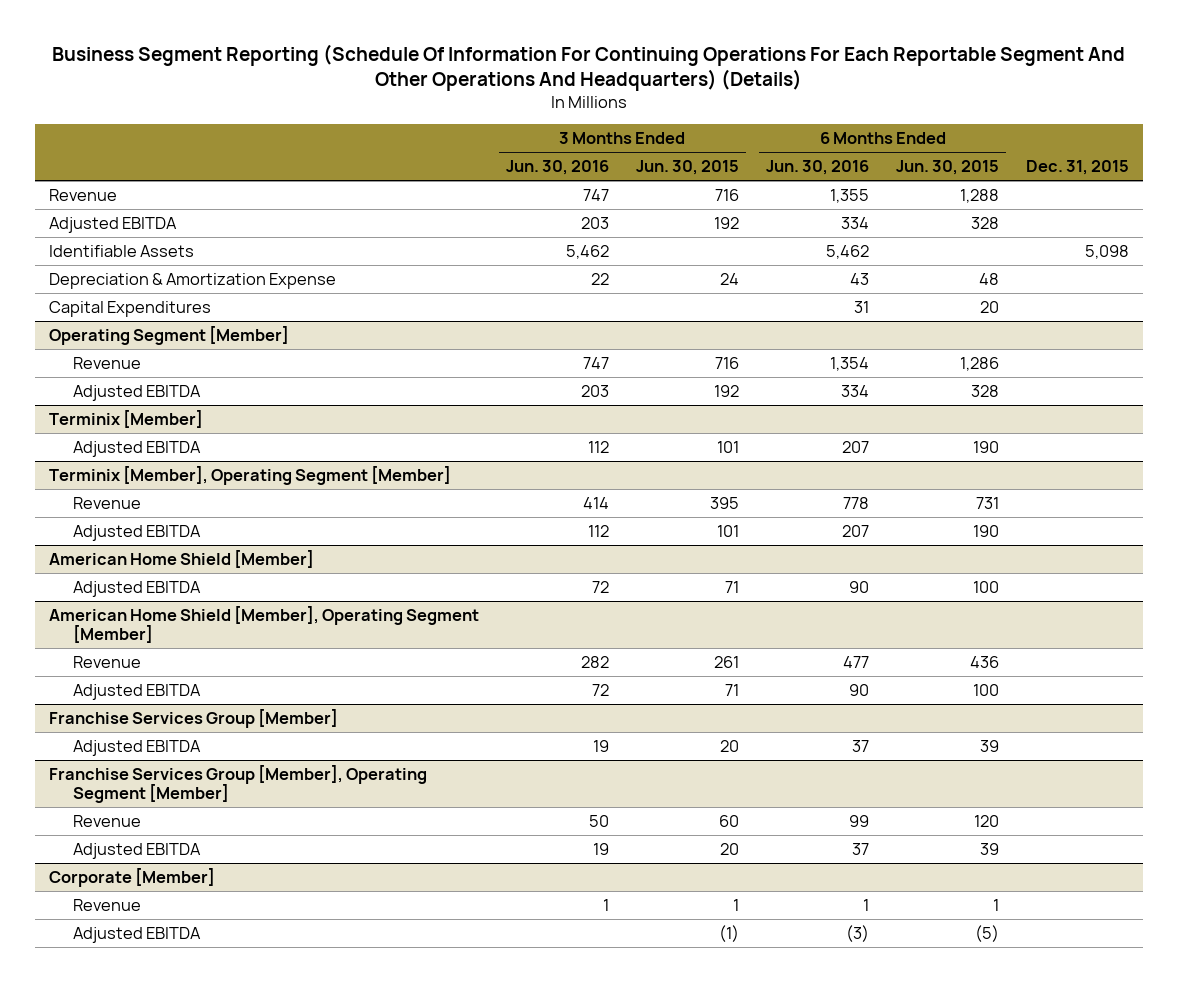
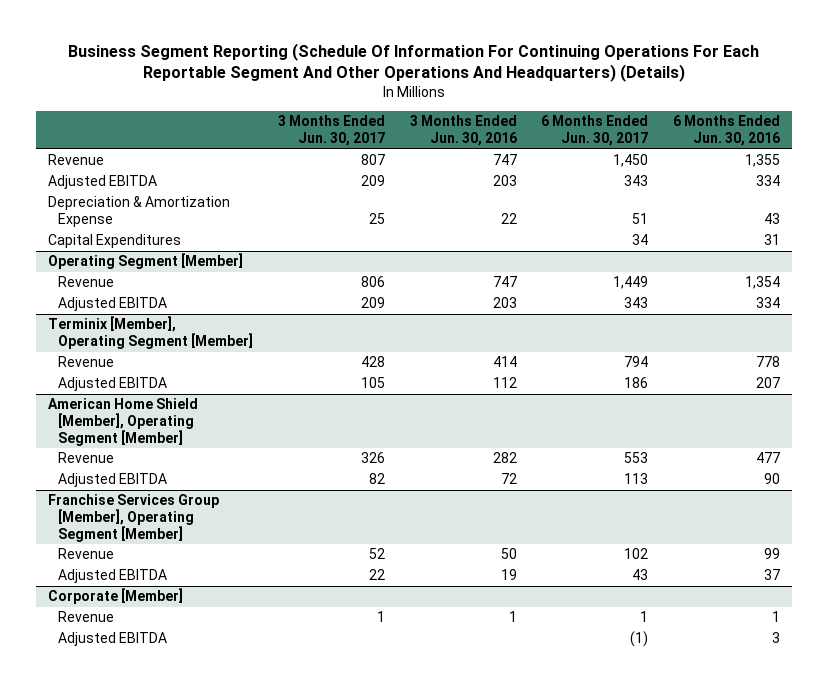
[635,160,739,176] Jun. 30, 2015 -> none
[896,160,1000,176] Jun. 30, 2015 -> none
[1026,160,1130,176] Dec. 31, 2015 -> none
none -> [277,115,385,146] 3 Months Ended Jun. 30, 2017
none -> [541,115,649,146] 6 Months Ended Jun. 30, 2017
[48,245,194,258] Identifiable Assets -> none
[48,410,203,429] Terminix [Member] -> none
[72,441,201,458] Adjusted EBITDA -> none
[48,550,314,569] American Home Shield [Member] -> none
[72,581,201,598] Adjusted EBITDA -> none
[48,709,338,729] Franchise Services Group [Member] -> none
[72,740,201,757] Adjusted EBITDA -> none
[846,925,870,943] (3) -> [772,632,781,644] 3

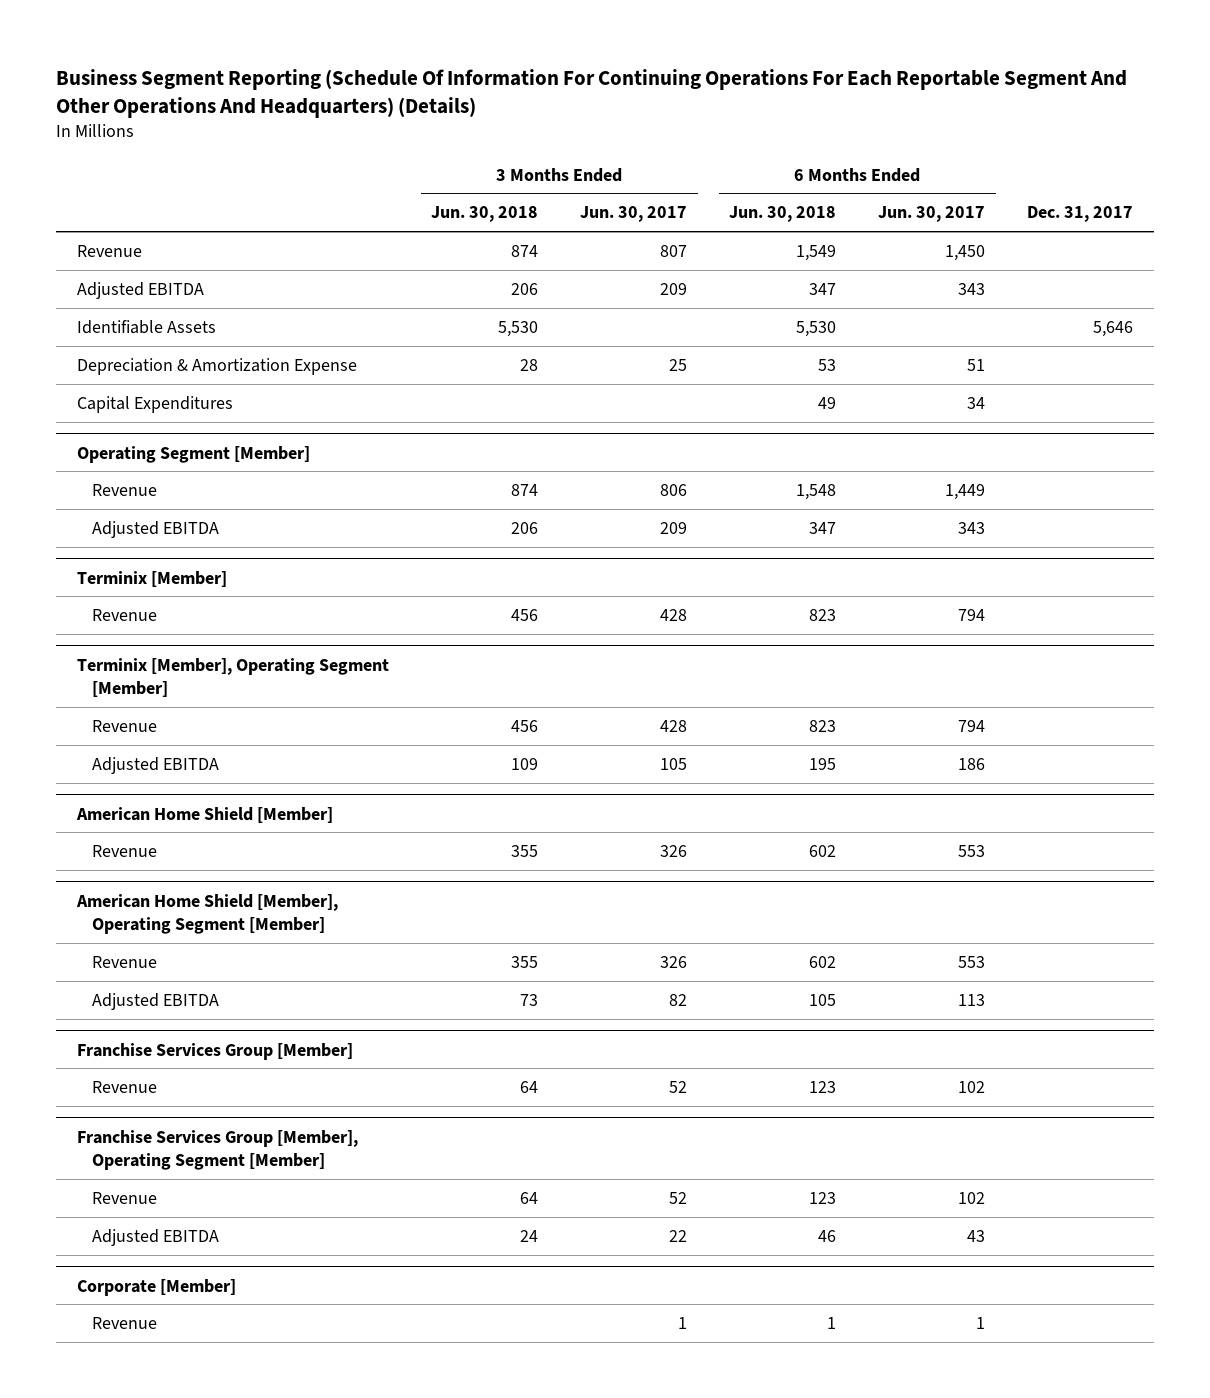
[409,115,517,146] 3 Months Ended Jun. 30, 2016 -> none
[673,115,781,146] 6 Months Ended Jun. 30, 2016 -> none
none -> [431,206,539,223] Jun. 30, 2018
none -> [729,206,837,223] Jun. 30, 2018
none -> [1027,206,1134,223] Dec. 31, 2017
none -> [77,319,217,334] Identifiable Assets
none -> [77,570,228,587] Terminix [Member]
none -> [91,608,157,621] Revenue
none -> [76,806,334,823] American Home Shield [Member]
none -> [91,844,157,857] Revenue
none -> [77,1042,354,1060] Franchise Services Group [Member]
none -> [91,1080,157,1093] Revenue
[58,632,168,647] Adjusted EBITDA -> none

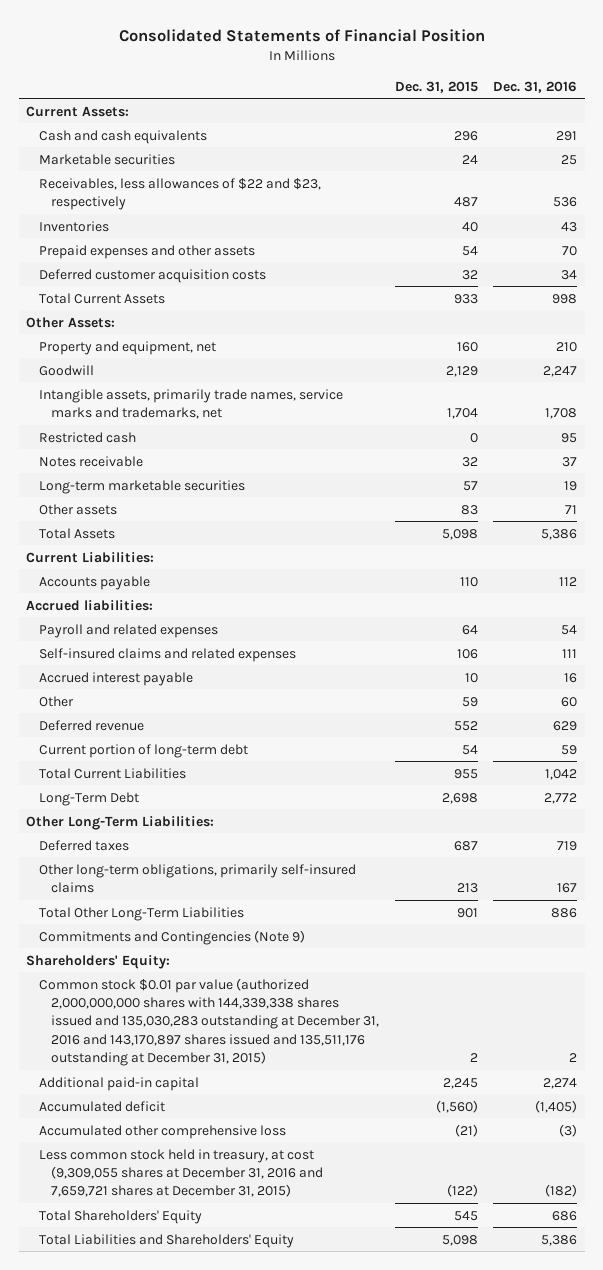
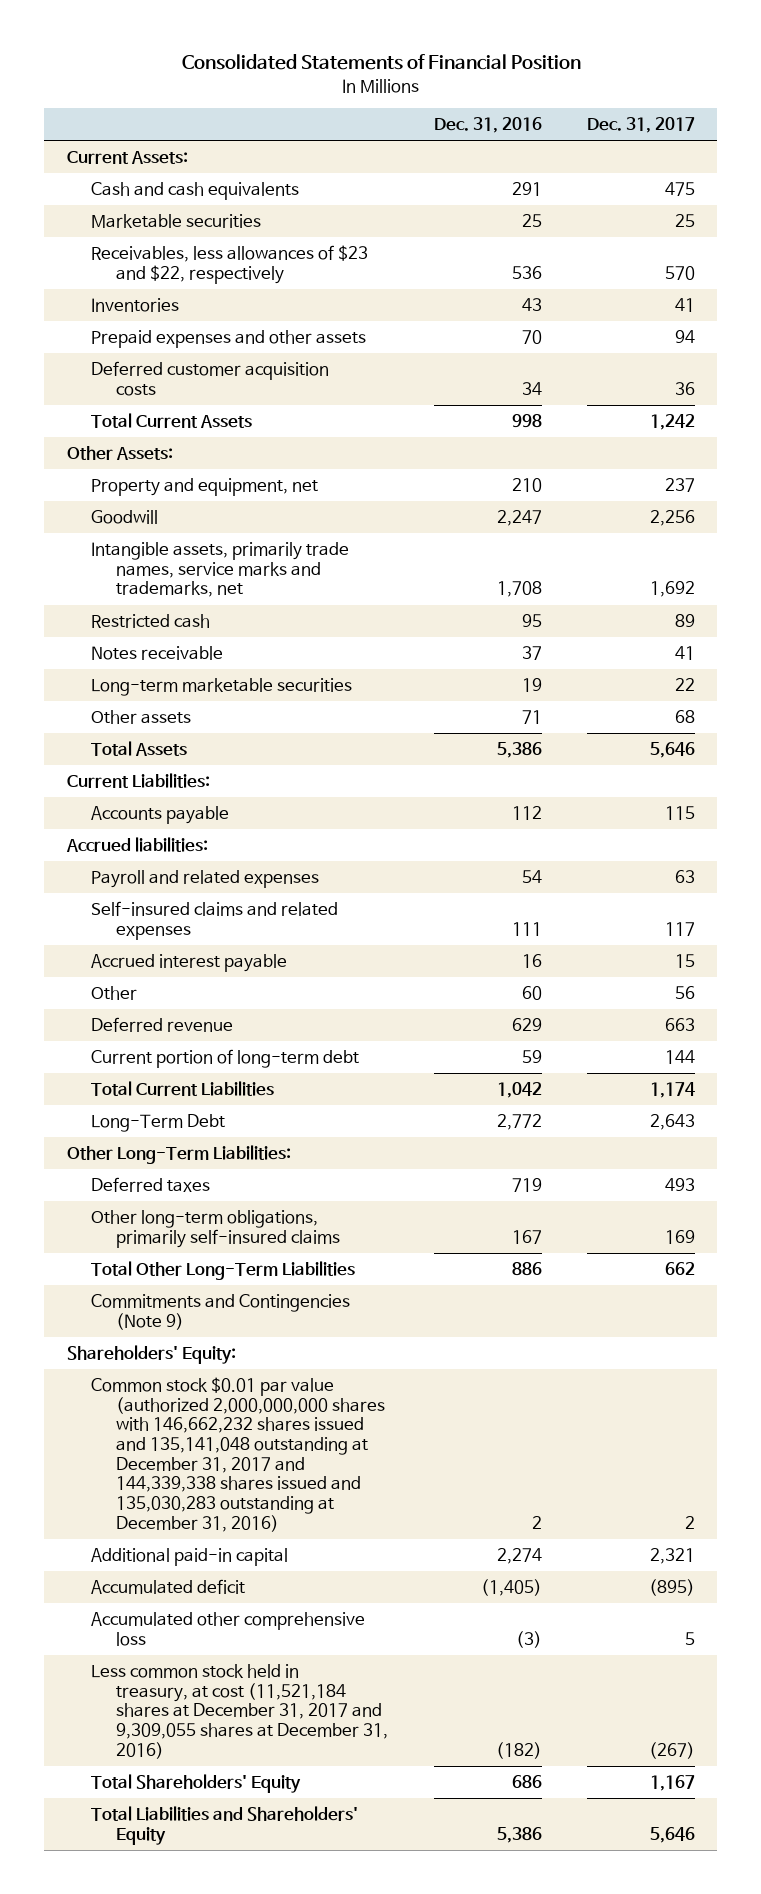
[394,80,478,93] Dec. 31, 2015 -> none
none -> [586,117,695,134] Dec. 31, 2017
[38,177,321,211] Receivables, less allowances of $22 and $23, respectively -> [91,245,369,284] Receivables, less allowances of $23 and $22, respectively
[38,977,380,1067] Common stock $0.01 par value (authorized 2,000,000,000 shares with 144,339,338 shares issued and 135,030,283 outstanding at December 31, 2016 and 143,170,897 shares issued and 135,511,176 outstanding at December 31, 2015) -> [91,1377,386,1532] Common stock $0.01 par value (authorized 2,000,000,000 shares with 146,662,232 shares issued and 135,141,048 outstanding at December 31, 2017 and 144,339,338 shares issued and 135,030,283 outstanding at December 31, 2016)
[38,1148,324,1198] Less common stock held in treasury, at cost (9,309,055 shares at December 31, 2016 and 7,659,721 shares at December 31, 2015) -> [91,1664,389,1759] Less common stock held in treasury, at cost (11,521,184 shares at December 31, 2017 and 9,309,055 shares at December 31, 2016)

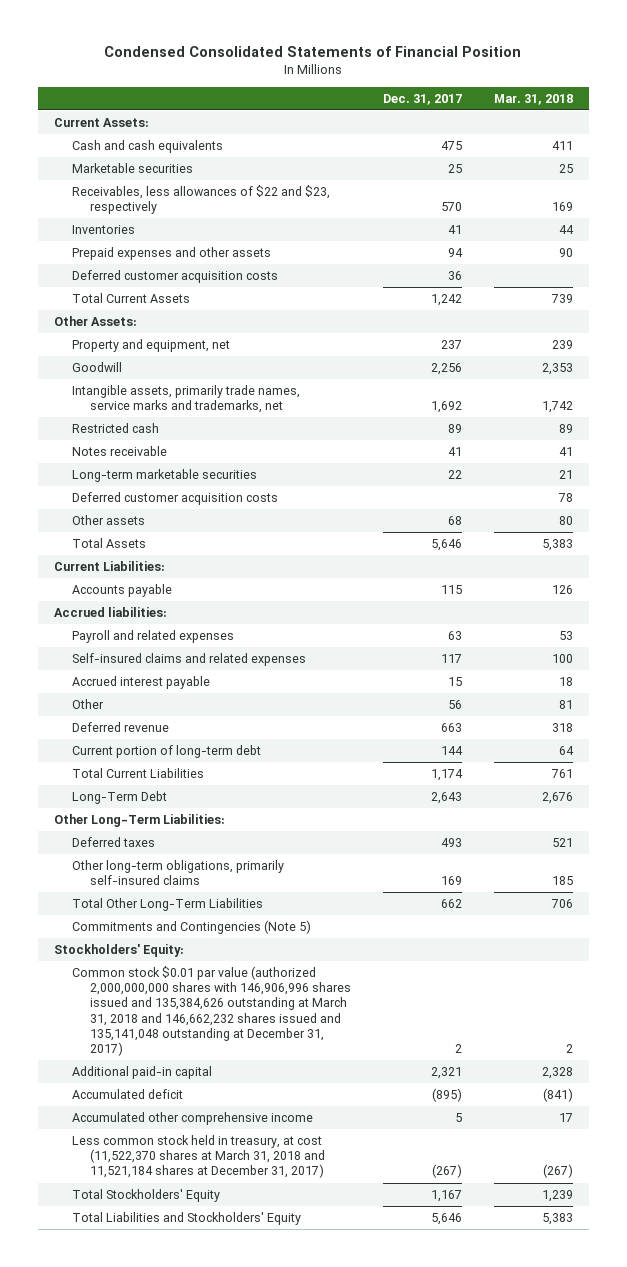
[181,54,581,71] Consolidated Statements of Financial Position -> [104,46,522,58] Condensed Consolidated Statements of Financial Position
[433,117,542,134] Dec. 31, 2016 -> none
none -> [493,93,573,105] Mar. 31, 2018
[91,245,369,284] Receivables, less allowances of $23 and $22, respectively -> [71,185,330,215] Receivables, less allowances of $22 and $23, respectively
none -> [71,492,278,506] Deferred customer acquisition costs
[91,1294,351,1330] Commitments and Contingencies (Note 9) -> [71,920,311,935] Commitments and Contingencies (Note 5)
[66,1345,236,1365] Shareholders' Equity: -> [53,944,184,958] Stockholders' Equity:
[91,1377,386,1532] Common stock $0.01 par value (authorized 2,000,000,000 shares with 146,662,232 shares issued and 135,141,048 outstanding at December 31, 2017 and 144,339,338 shares issued and 135,030,283 outstanding at December 31, 2016) -> [71,966,352,1057] Common stock $0.01 par value (authorized 2,000,000,000 shares with 146,906,996 shares issued and 135,384,626 outstanding at March 31, 2018 and 146,662,232 shares issued and 135,141,048 outstanding at December 31, 2017)
[91,1612,366,1646] Accumulated other comprehensive loss -> [71,1112,313,1126] Accumulated other comprehensive income
[91,1664,389,1759] Less common stock held in treasury, at cost (11,521,184 shares at December 31, 2017 and 9,309,055 shares at December 31, 2016) -> [71,1135,326,1179] Less common stock held in treasury, at cost (11,522,370 shares at March 31, 2018 and 11,521,184 shares at December 31, 2017)
[91,1774,302,1794] Total Shareholders' Equity -> [71,1189,220,1203] Total Stockholders' Equity
[91,1806,359,1845] Total Liabilities and Shareholders' Equity -> [71,1212,301,1226] Total Liabilities and Stockholders' Equity

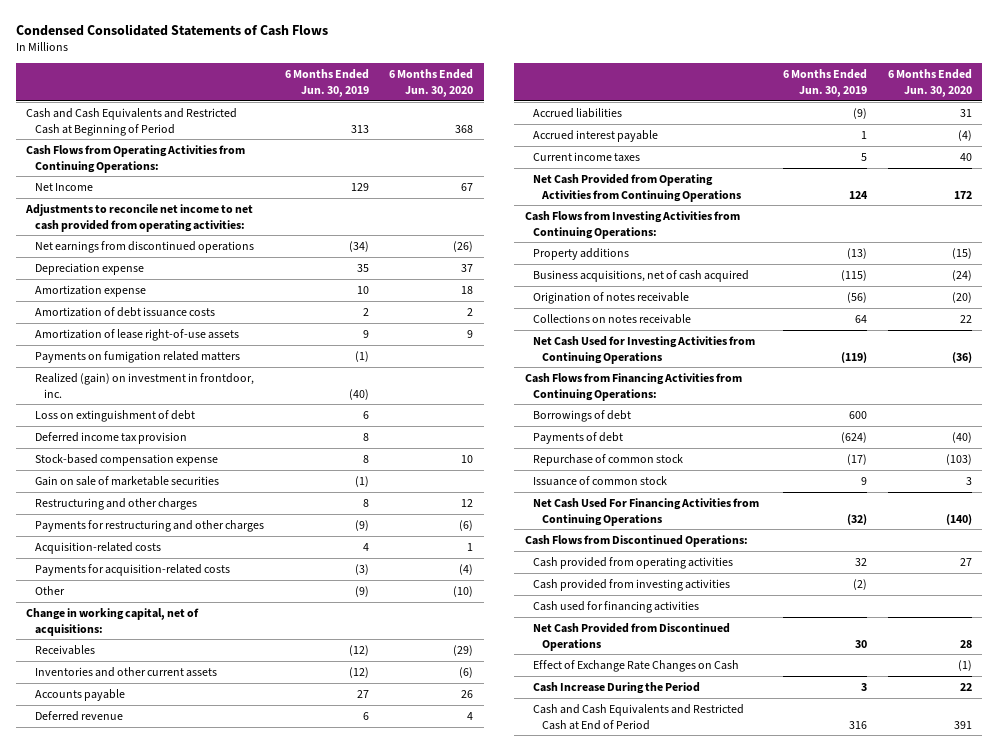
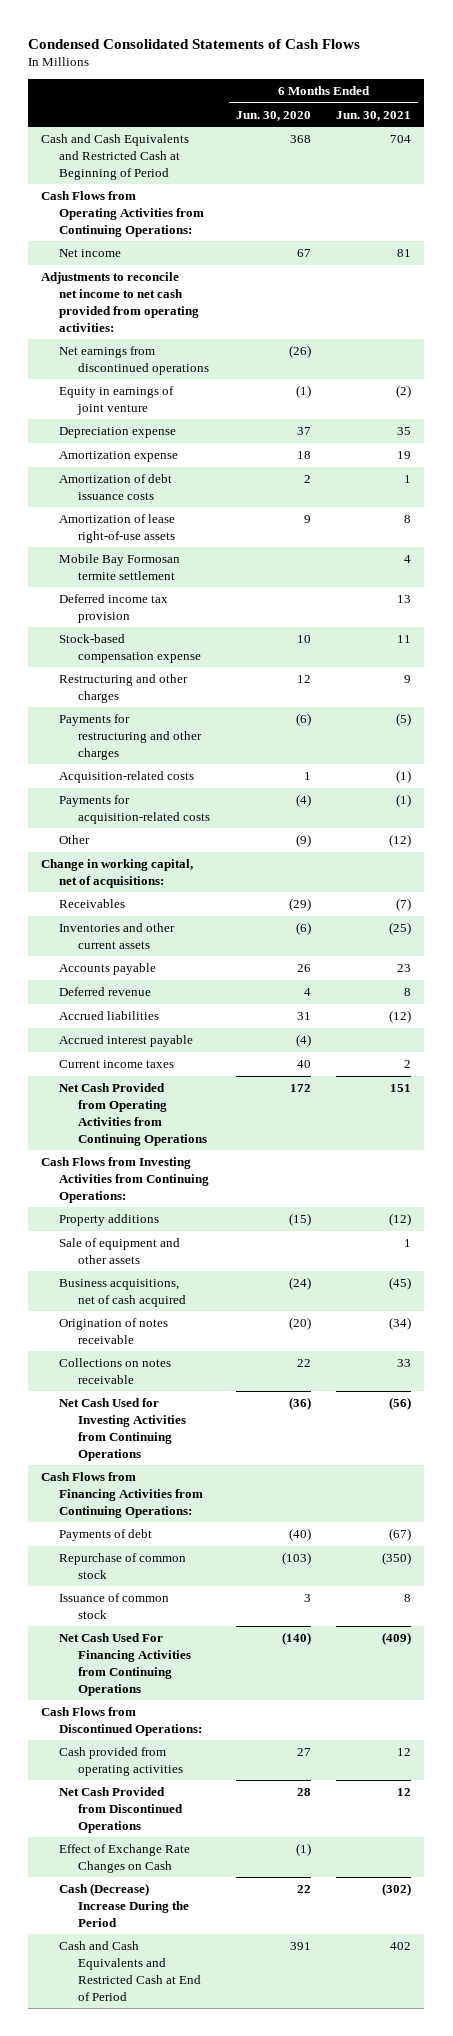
[284,69,369,97] 6 Months Ended Jun. 30, 2019 -> none
none -> [336,110,412,121] Jun. 30, 2021
[34,182,93,191] Net Income -> [59,249,122,258] Net income
none -> [59,386,175,415] Equity in earnings of joint venture
[34,350,240,363] Payments on fumigation related matters -> none
[34,372,254,398] Realized (gain) on investment in frontdoor, inc. -> none
[34,409,195,422] Loss on extinguishment of debt -> none
none -> [59,554,181,580] Mobile Bay Formosan termite settlement
[34,475,219,486] Gain on sale of marketable securities -> none
[453,585,474,597] (10) -> [295,834,311,848] (9)
none -> [59,1238,181,1264] Sale of equipment and other assets
[533,409,632,422] Borrowings of debt -> none
[533,578,731,591] Cash provided from investing activities -> none
[533,600,700,613] Cash used for financing activities -> none
[533,681,701,694] Cash Increase During the Period -> [59,1883,189,1927] Cash (Decrease) Increase During the Period

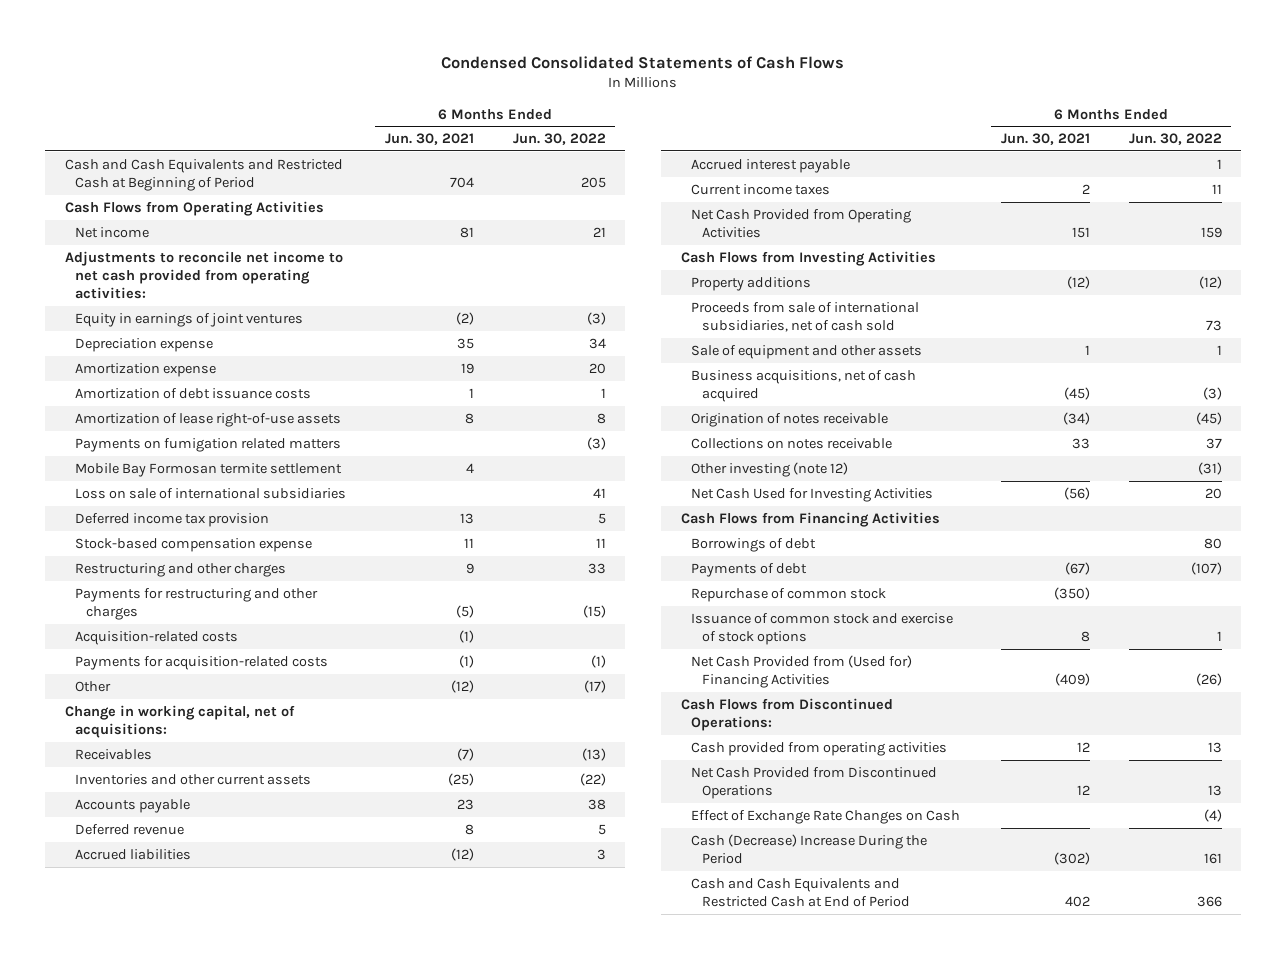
[235,110,311,121] Jun. 30, 2020 -> none
none -> [512,133,606,146] Jun. 30, 2022
[41,191,205,237] Cash Flows from Operating Activities from Continuing Operations: -> [64,200,324,216] Cash Flows from Operating Activities
[59,346,209,375] Net earnings from discontinued operations -> none
[59,386,175,415] Equity in earnings of joint venture -> [75,312,304,327] Equity in earnings of joint ventures
none -> [75,437,342,452] Payments on fumigation related matters
none -> [75,487,347,499] Loss on sale of international subsidiaries
[59,1083,207,1146] Net Cash Provided from Operating Activities from Continuing Operations -> [691,208,912,239] Net Cash Provided from Operating Activities
[41,1157,210,1203] Cash Flows from Investing Activities from Continuing Operations: -> [680,250,936,266] Cash Flows from Investing Activities
none -> [691,301,920,333] Proceeds from sale of international subsidiaries, net of cash sold
none -> [691,461,849,477] Other investing (note 12)
[59,1398,186,1461] Net Cash Used for Investing Activities from Continuing Operations -> [691,487,934,502] Net Cash Used for Investing Activities
[41,1472,204,1518] Cash Flows from Financing Activities from Continuing Operations: -> [680,511,940,527] Cash Flows from Financing Activities
none -> [691,537,817,552] Borrowings of debt
[59,1593,170,1619] Issuance of common stock -> [691,612,954,646] Issuance of common stock and exercise of stock options
[59,1633,191,1696] Net Cash Used For Financing Activities from Continuing Operations -> [691,654,913,689] Net Cash Provided from (Used for) Financing Activities

